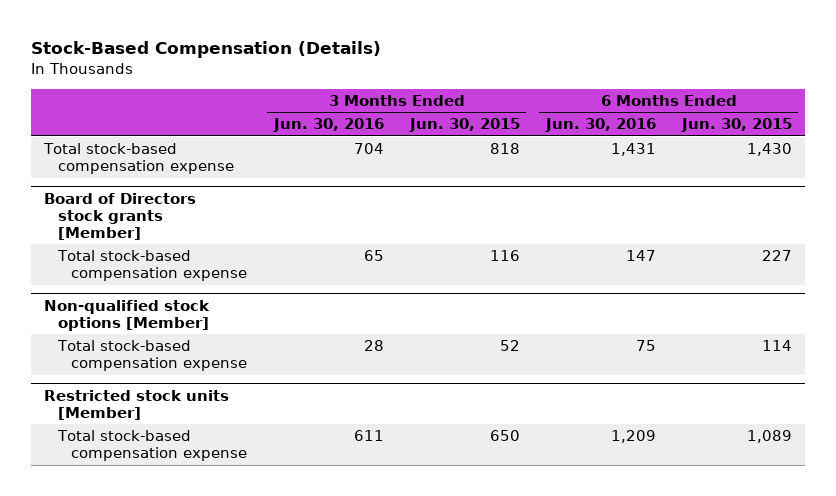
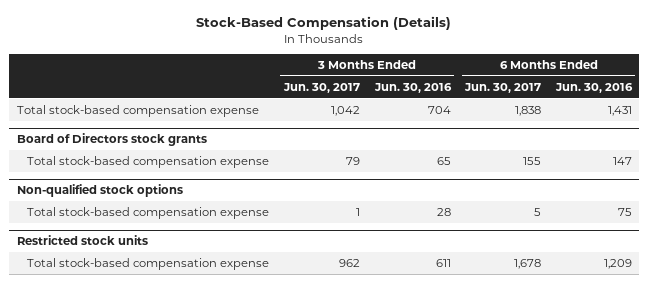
[408,118,520,133] Jun. 30, 2015 -> none
[680,118,792,133] Jun. 30, 2015 -> none
none -> [283,82,361,93] Jun. 30, 2017
none -> [464,82,542,93] Jun. 30, 2017
[44,192,197,241] Board of Directors stock grants [Member] -> [16,133,207,147] Board of Directors stock grants
[44,299,211,331] Non-qualified stock options [Member] -> [16,184,183,198] Non-qualified stock options
[44,389,230,420] Restricted stock units [Member] -> [16,235,148,246] Restricted stock units

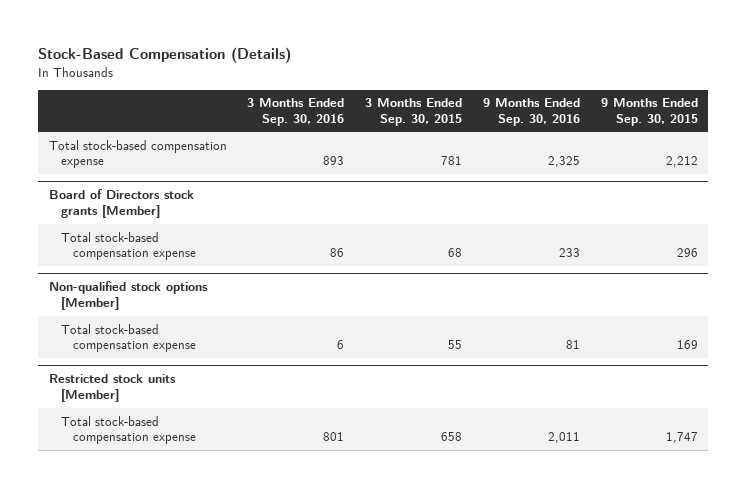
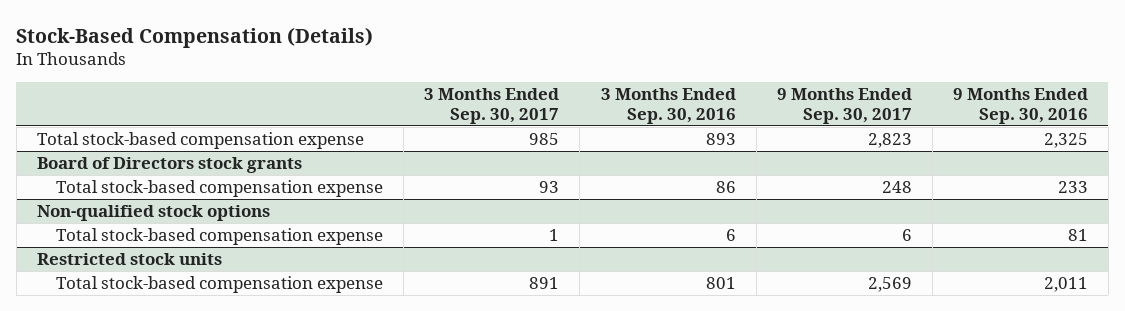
[365,98,463,127] 3 Months Ended Sep. 30, 2015 -> none
[600,98,698,127] 9 Months Ended Sep. 30, 2015 -> none
none -> [424,88,560,124] 3 Months Ended Sep. 30, 2017
none -> [776,88,912,124] 9 Months Ended Sep. 30, 2017
[48,189,194,219] Board of Directors stock grants [Member] -> [37,156,303,173] Board of Directors stock grants
[48,281,208,311] Non-qualified stock options [Member] -> [37,204,271,221] Non-qualified stock options
[48,374,176,403] Restricted stock units [Member] -> [37,252,223,265] Restricted stock units

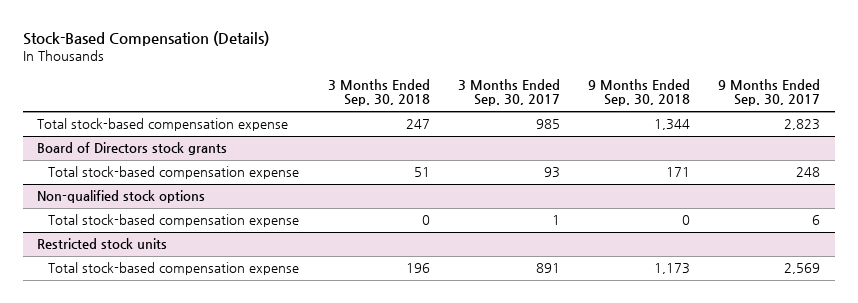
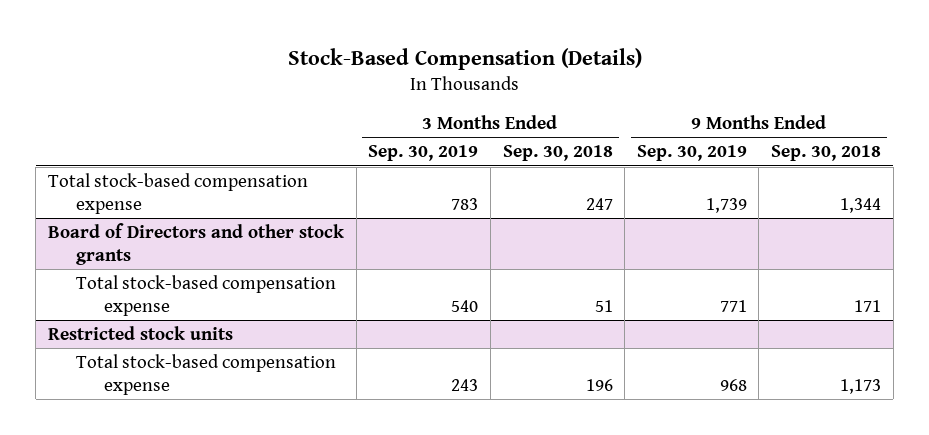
[457,78,560,107] 3 Months Ended Sep. 30, 2017 -> none
[718,78,821,107] 9 Months Ended Sep. 30, 2017 -> none
none -> [368,145,479,162] Sep. 30, 2019
none -> [636,145,747,162] Sep. 30, 2019
[37,142,228,156] Board of Directors stock grants -> [48,222,345,266] Board of Directors and other stock grants
[37,190,206,204] Non-qualified stock options -> none
[48,214,300,228] Total stock-based compensation expense -> none

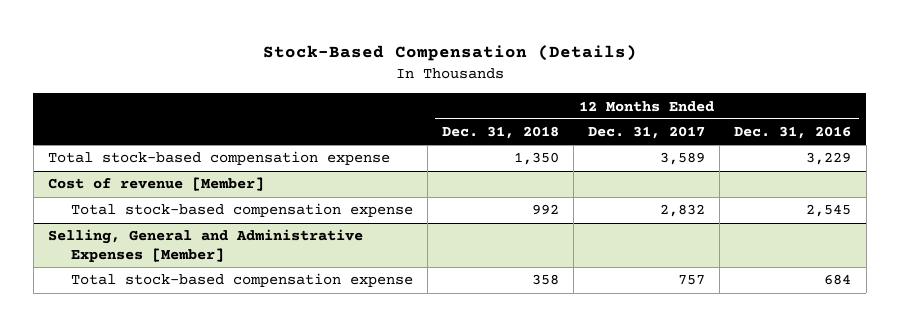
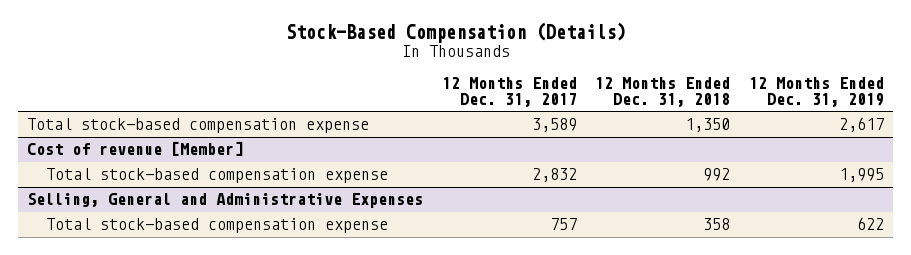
[734,126,852,140] Dec. 31, 2016 -> none
none -> [748,77,884,108] 12 Months Ended Dec. 31, 2019
[47,229,363,263] Selling, General and Administrative Expenses [Member] -> [27,193,424,209] Selling, General and Administrative Expenses

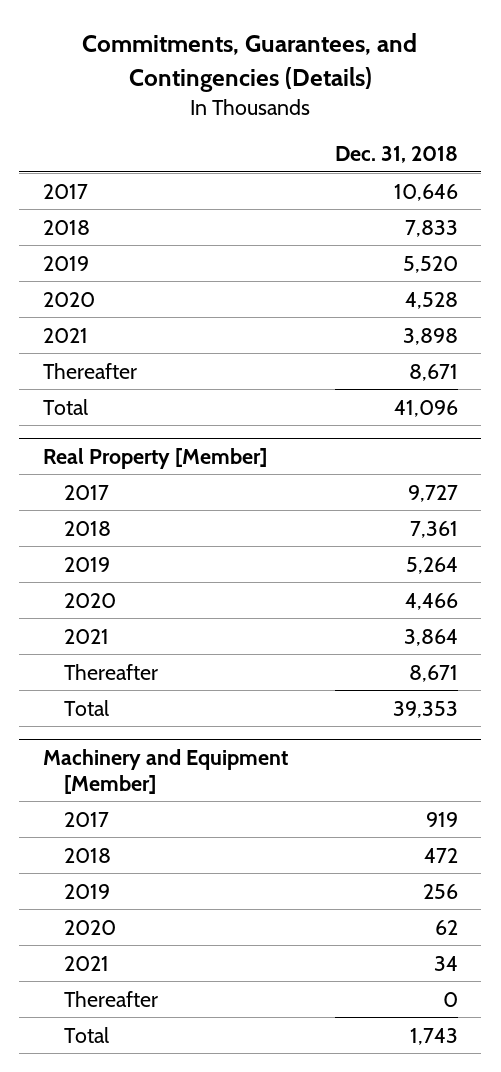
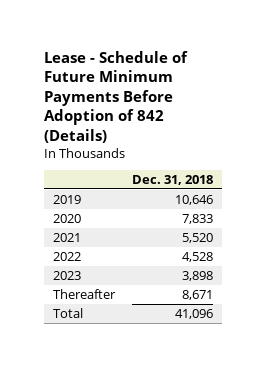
[82,33,418,92] Commitments, Guarantees, and Contingencies (Details) -> [43,51,188,143] Lease - Schedule of Future Minimum Payments Before Adoption of 842 (Details)
[42,183,88,199] 2017 -> [52,194,81,204] 2019
[42,219,90,235] 2018 -> [52,213,81,223] 2020
[42,255,89,271] 2019 -> [52,232,81,242] 2021
[42,291,95,307] 2020 -> [52,251,81,261] 2022
[42,327,88,343] 2021 -> [52,270,81,280] 2023
[42,447,267,469] Real Property [Member] -> none
[63,484,109,500] 2017 -> none
[63,520,111,536] 2018 -> none
[63,556,110,572] 2019 -> none
[63,592,116,608] 2020 -> none
[63,628,109,644] 2021 -> none
[63,663,158,680] Thereafter -> none
[63,699,109,716] Total -> none
[42,748,288,794] Machinery and Equipment [Member] -> none
[63,811,109,827] 2017 -> none
[63,847,111,863] 2018 -> none
[63,883,110,899] 2019 -> none
[63,919,116,935] 2020 -> none
[63,955,109,971] 2021 -> none
[63,990,158,1007] Thereafter -> none
[63,1026,109,1043] Total -> none

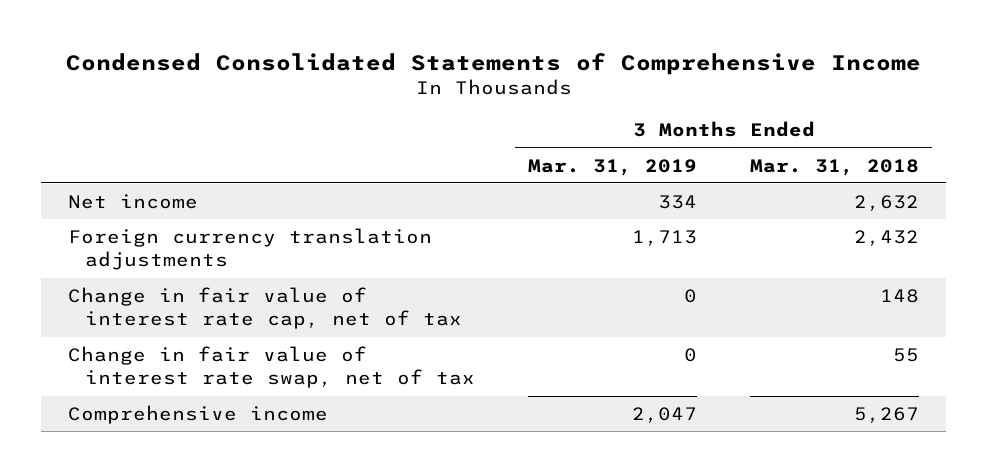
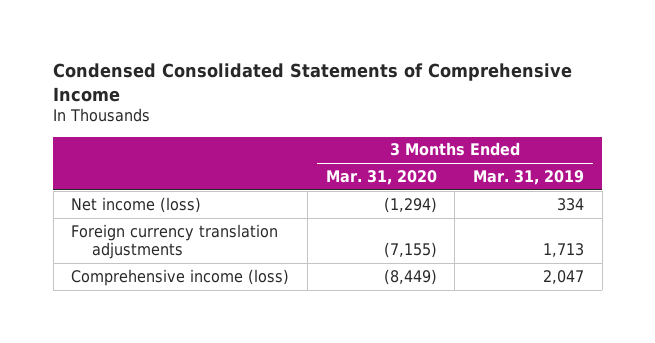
[750,158,920,176] Mar. 31, 2018 -> none
none -> [325,169,437,185] Mar. 31, 2020
[67,193,198,209] Net income -> [71,196,202,213] Net income (loss)
[67,286,463,330] Change in fair value of interest rate cap, net of tax -> none
[67,345,476,389] Change in fair value of interest rate swap, net of tax -> none
[67,404,328,424] Comprehensive income -> [71,268,290,286] Comprehensive income (loss)

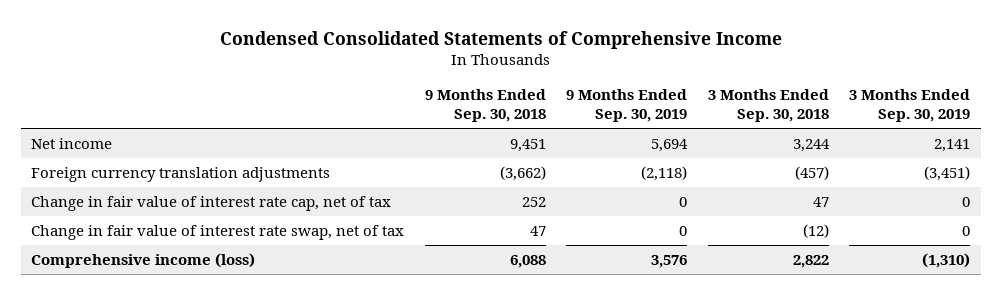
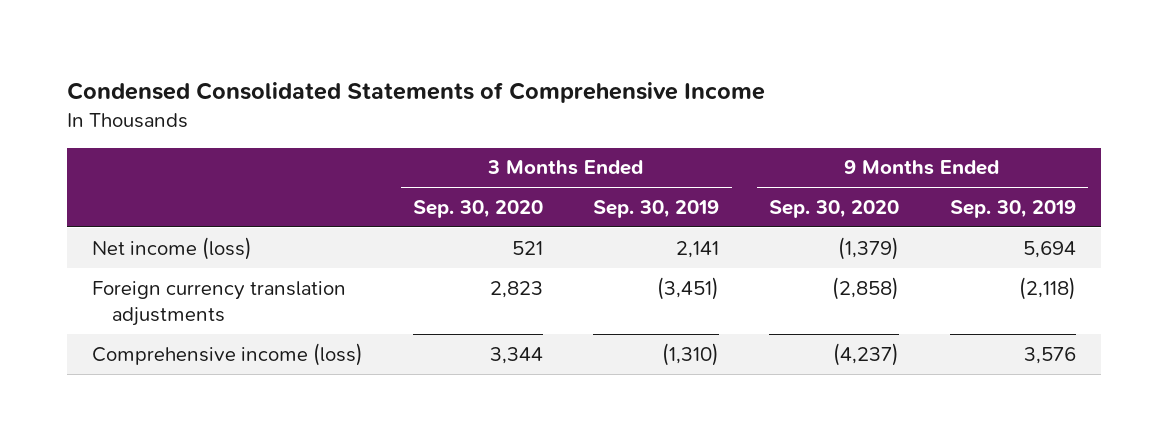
[424,89,546,123] 9 Months Ended Sep. 30, 2018 -> none
[707,89,829,123] 3 Months Ended Sep. 30, 2018 -> none
none -> [413,199,544,218] Sep. 30, 2020
none -> [769,199,900,218] Sep. 30, 2020
[31,137,113,149] Net income -> [92,236,253,260] Net income (loss)
[31,195,392,211] Change in fair value of interest rate cap, net of tax -> none
[31,224,405,240] Change in fair value of interest rate swap, net of tax -> none

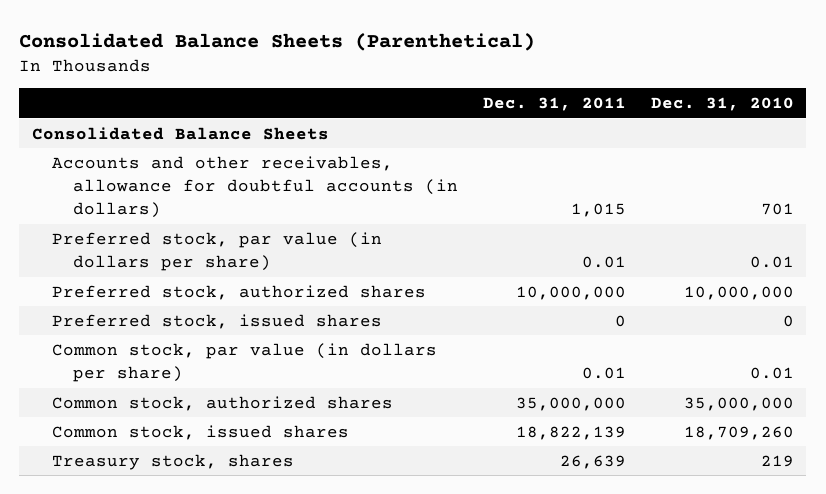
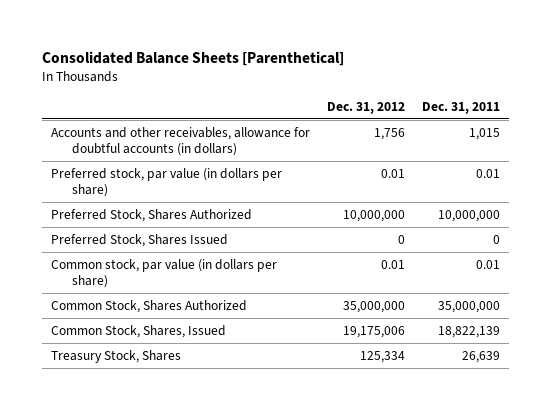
[19,32,536,51] Consolidated Balance Sheets (Parenthetical) -> [41,50,344,66] Consolidated Balance Sheets [Parenthetical]
[650,97,794,112] Dec. 31, 2010 -> none
none -> [326,101,405,114] Dec. 31, 2012
[31,126,329,140] Consolidated Balance Sheets -> none
[52,284,427,300] Preferred stock, authorized shares -> [50,208,252,222] Preferred Stock, Shares Authorized
[52,313,383,329] Preferred stock, issued shares -> [50,233,228,247] Preferred Stock, Shares Issued
[52,395,394,411] Common stock, authorized shares -> [50,299,247,313] Common Stock, Shares Authorized
[52,424,350,440] Common stock, issued shares -> [50,324,226,338] Common Stock, Shares, Issued
[52,453,295,470] Treasury stock, shares -> [50,349,181,363] Treasury Stock, Shares

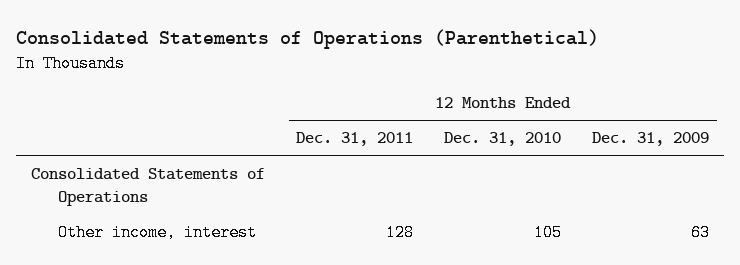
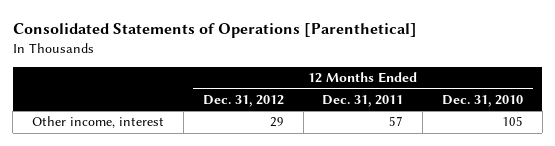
[16,28,600,49] Consolidated Statements of Operations (Parenthetical) -> [12,23,417,39] Consolidated Statements of Operations [Parenthetical]
[591,132,709,147] Dec. 31, 2009 -> none
none -> [202,94,284,107] Dec. 31, 2012
[31,167,266,206] Consolidated Statements of Operations -> none
[386,223,415,241] 128 -> [389,116,404,127] 57

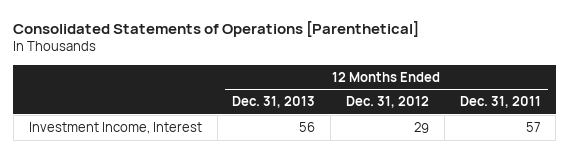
[442,94,524,107] Dec. 31, 2010 -> none
none -> [232,96,316,109] Dec. 31, 2013
[32,116,165,129] Other income, interest -> [28,122,202,135] Investment Income, Interest

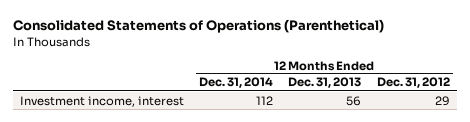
[13,20,420,37] Consolidated Statements of Operations [Parenthetical] -> [12,19,384,34] Consolidated Statements of Operations (Parenthetical)
[459,96,541,109] Dec. 31, 2011 -> none
none -> [199,77,274,89] Dec. 31, 2014
[28,122,202,135] Investment Income, Interest -> [20,95,185,107] Investment income, interest

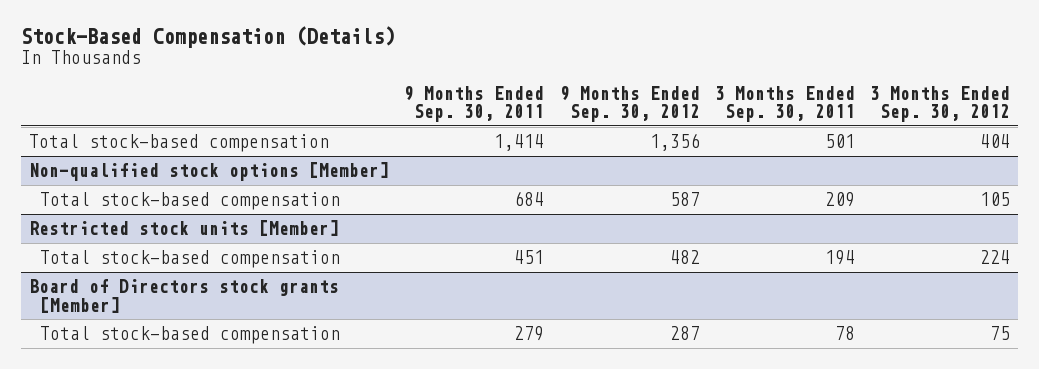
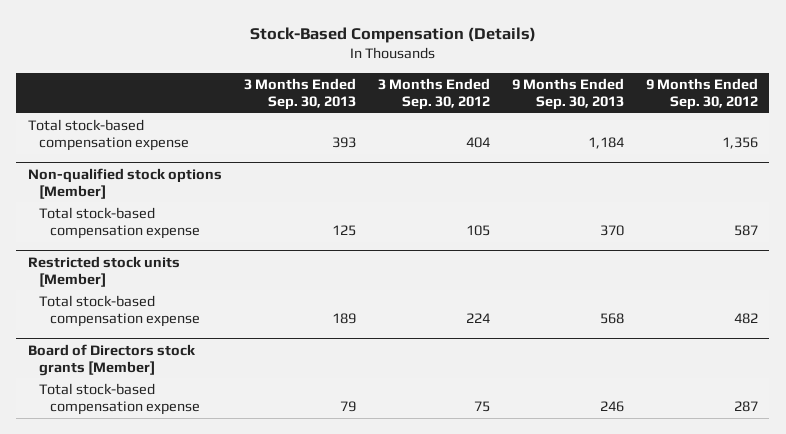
[404,85,545,123] 9 Months Ended Sep. 30, 2011 -> none
[714,85,855,123] 3 Months Ended Sep. 30, 2011 -> none
none -> [243,77,356,110] 3 Months Ended Sep. 30, 2013
none -> [512,77,625,110] 9 Months Ended Sep. 30, 2013
[28,134,329,153] Total stock-based compensation -> [27,119,189,152] Total stock-based compensation expense
[40,192,341,211] Total stock-based compensation -> [38,207,200,240] Total stock-based compensation expense
[40,250,341,269] Total stock-based compensation -> [38,295,200,328] Total stock-based compensation expense
[40,326,341,345] Total stock-based compensation -> [38,383,200,416] Total stock-based compensation expense

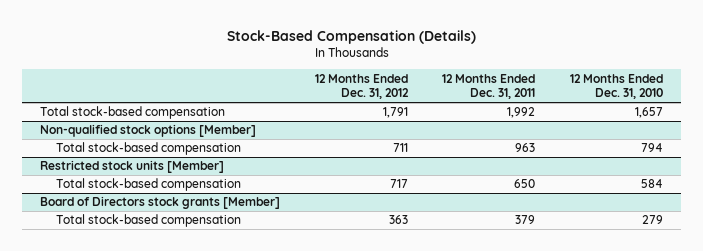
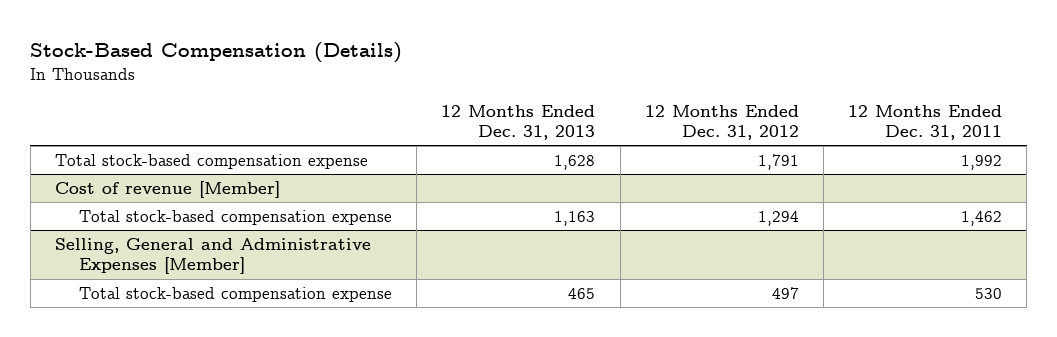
[570,73,664,100] 12 Months Ended Dec. 31, 2010 -> none
none -> [441,104,596,140] 12 Months Ended Dec. 31, 2013
[39,124,256,138] Non-qualified stock options [Member] -> none
[39,160,224,174] Restricted stock units [Member] -> none
[39,196,280,210] Board of Directors stock grants [Member] -> none
[56,214,242,228] Total stock-based compensation -> none
[39,106,225,120] Total stock-based compensation -> [54,154,368,170] Total stock-based compensation expense
none -> [54,181,280,199] Cost of revenue [Member]
[56,142,242,156] Total stock-based compensation -> [79,210,393,226] Total stock-based compensation expense
[392,143,408,153] 711 -> [757,211,799,227] 1,294
[515,143,536,153] 963 -> [960,211,1002,227] 1,462
none -> [54,238,371,275] Selling, General and Administrative Expenses [Member]
[56,178,242,192] Total stock-based compensation -> [79,287,393,303] Total stock-based compensation expense
[389,179,408,189] 717 -> [771,287,799,300] 497
[514,179,536,189] 650 -> [974,288,1002,300] 530

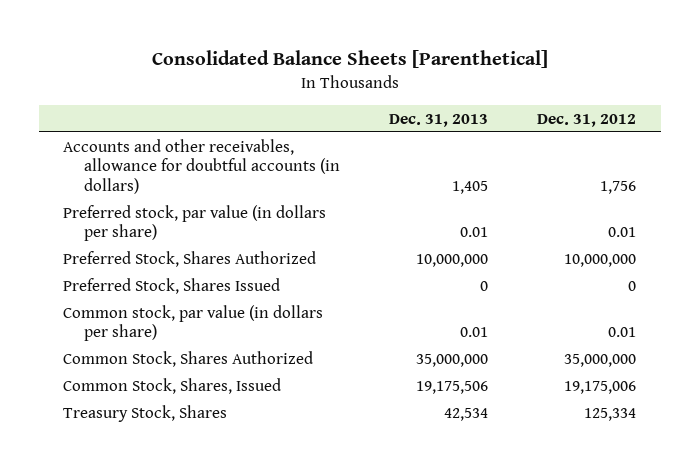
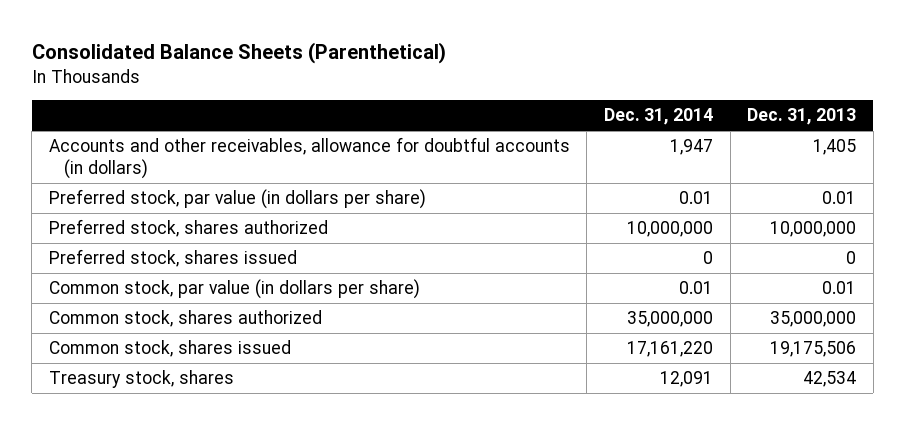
[151,50,548,69] Consolidated Balance Sheets [Parenthetical] -> [31,41,446,64] Consolidated Balance Sheets (Parenthetical)
[537,113,637,127] Dec. 31, 2012 -> none
none -> [603,108,713,126] Dec. 31, 2014
[63,250,317,267] Preferred Stock, Shares Authorized -> [48,219,328,238] Preferred stock, shares authorized
[63,277,281,294] Preferred Stock, Shares Issued -> [48,249,297,268] Preferred stock, shares issued
[63,350,314,367] Common Stock, Shares Authorized -> [48,310,322,328] Common stock, shares authorized
[63,377,282,394] Common Stock, Shares, Issued -> [48,340,291,358] Common stock, shares issued
[63,404,228,422] Treasury Stock, Shares -> [48,370,234,389] Treasury stock, shares

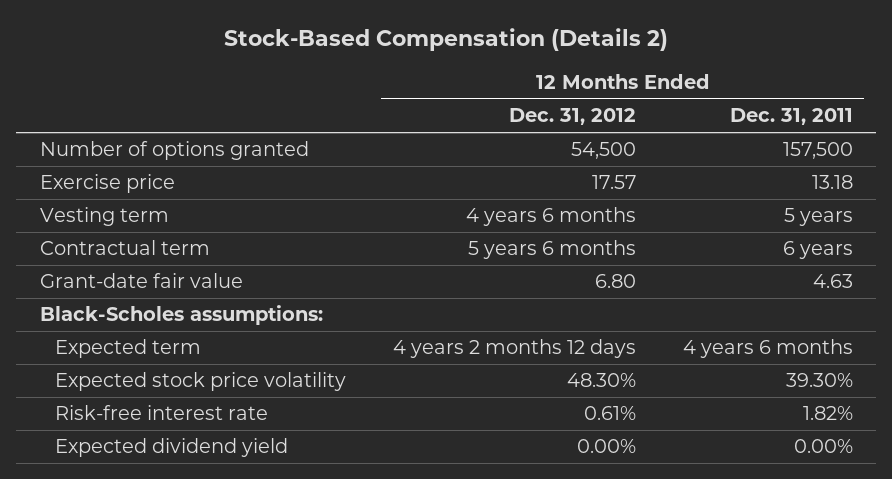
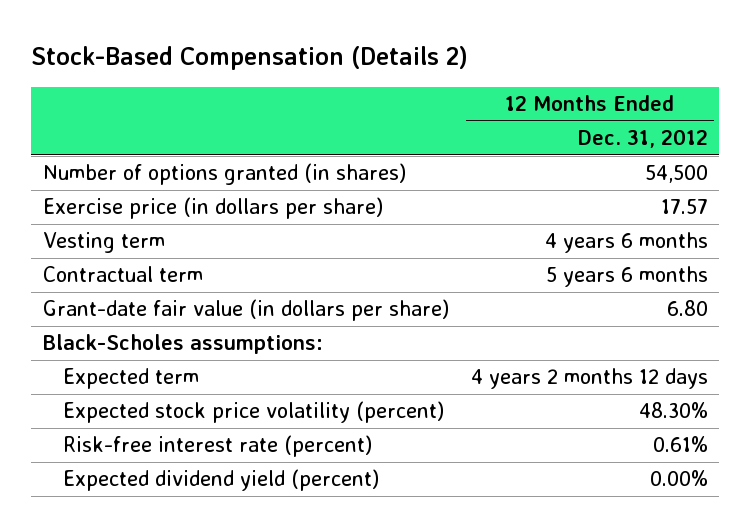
[729,108,853,126] Dec. 31, 2011 -> none
[39,141,309,161] Number of options granted -> [42,163,406,186] Number of options granted (in shares)
[39,174,175,194] Exercise price -> [42,197,383,220] Exercise price (in dollars per share)
[39,273,243,289] Grant-date fair value -> [42,299,449,322] Grant-date fair value (in dollars per share)
[54,372,346,392] Expected stock price volatility -> [63,401,445,424] Expected stock price volatility (percent)
[54,405,268,421] Risk-free interest rate -> [63,435,373,458] Risk-free interest rate (percent)
[54,438,288,458] Expected dividend yield -> [63,469,380,492] Expected dividend yield (percent)

